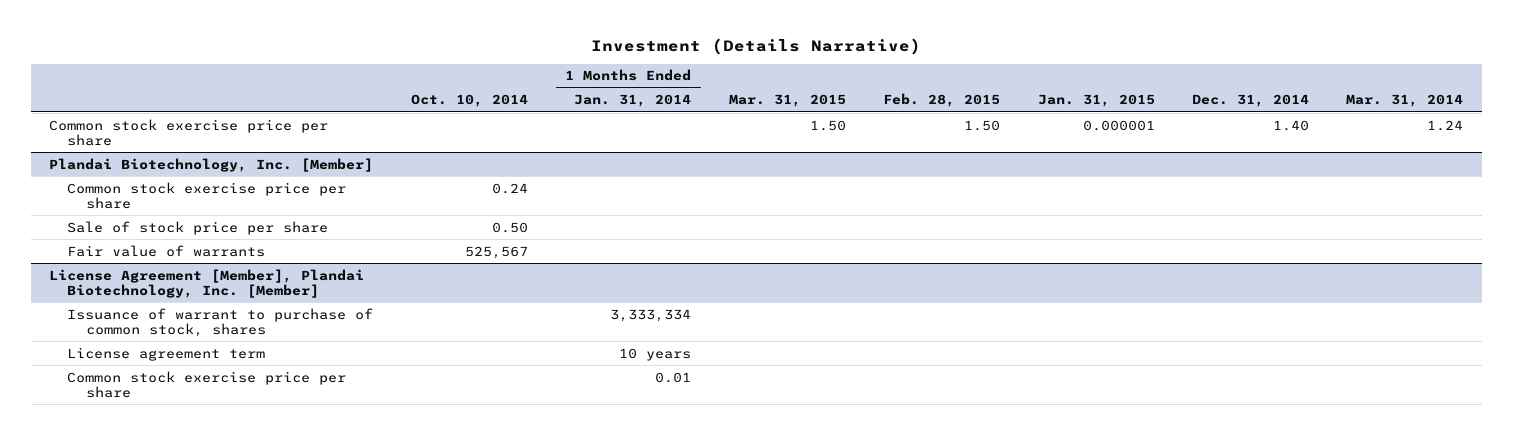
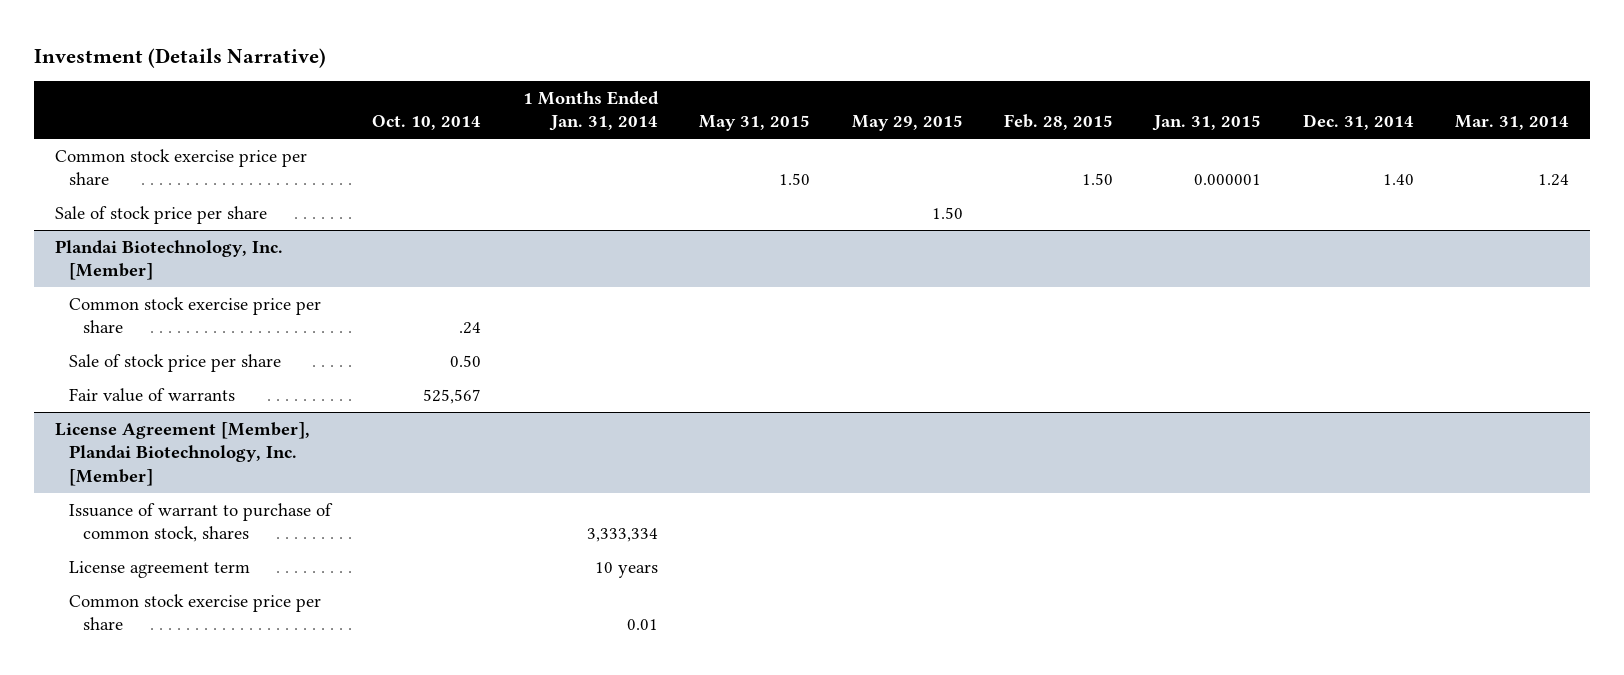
[728,94,846,108] Mar. 31, 2015 -> none
none -> [699,115,811,132] May 31, 2015
none -> [851,115,963,132] May 29, 2015
none -> [55,205,268,224] Sale of stock price per share
[491,182,528,194] 0.24 -> [459,322,482,335] .24

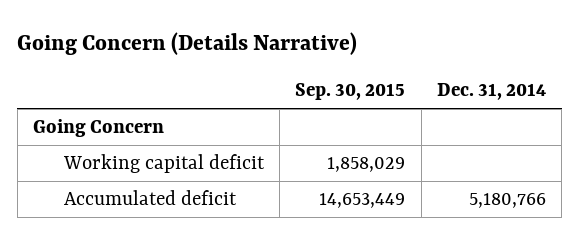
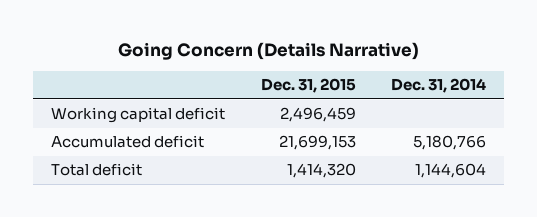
[295,83,406,101] Sep. 30, 2015 -> none
none -> [260,78,356,94] Dec. 31, 2015
[33,119,165,138] Going Concern -> none
none -> [50,163,142,177] Total deficit

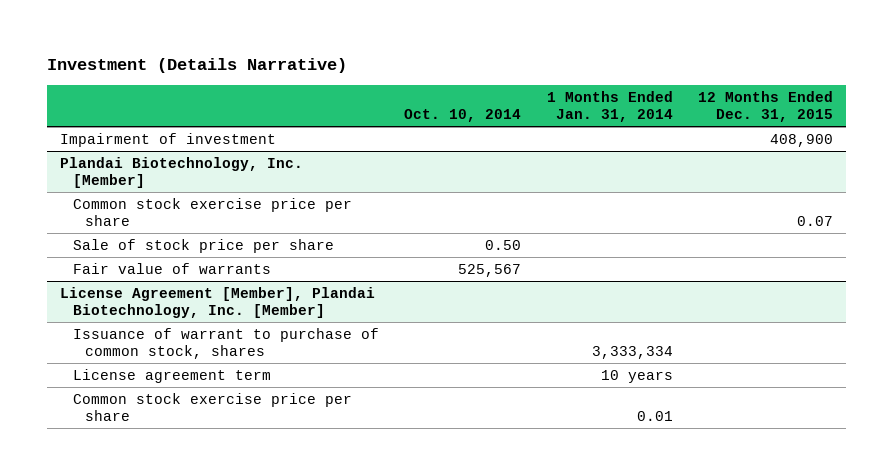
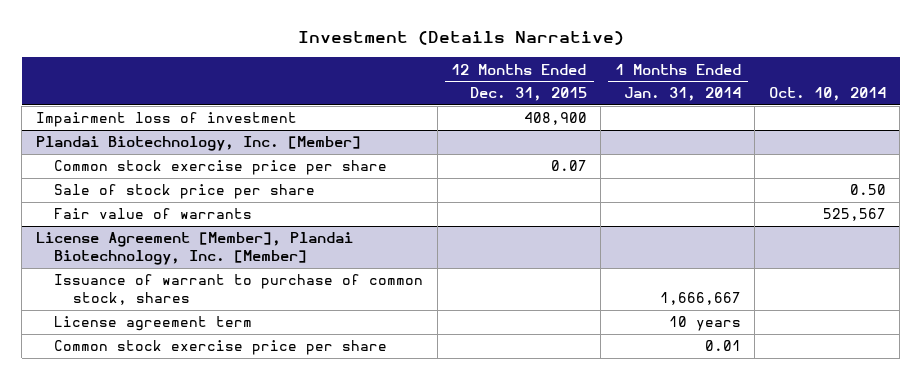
[60,132,277,147] Impairment of investment -> [35,112,297,128] Impairment loss of investment
[591,346,673,360] 3,333,334 -> [659,292,741,306] 1,666,667

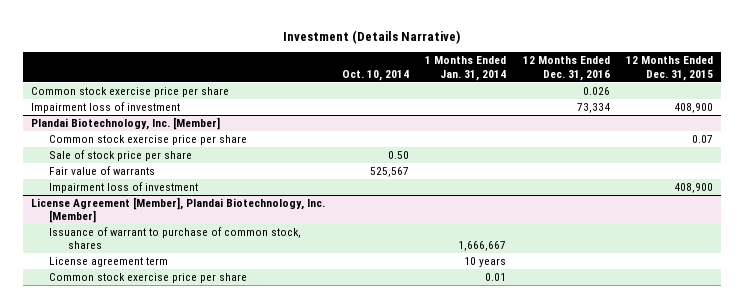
none -> [522,56,610,81] 12 Months Ended Dec. 31, 2016
none -> [31,87,230,98] Common stock exercise price per share
none -> [49,182,199,194] Impairment loss of investment

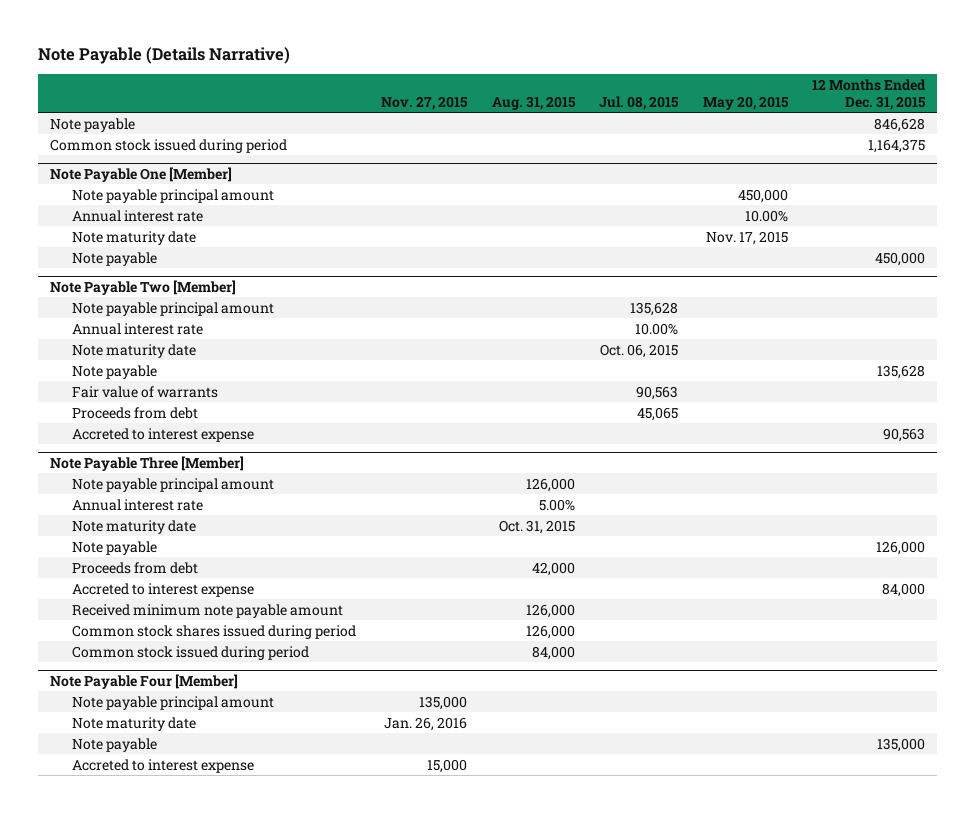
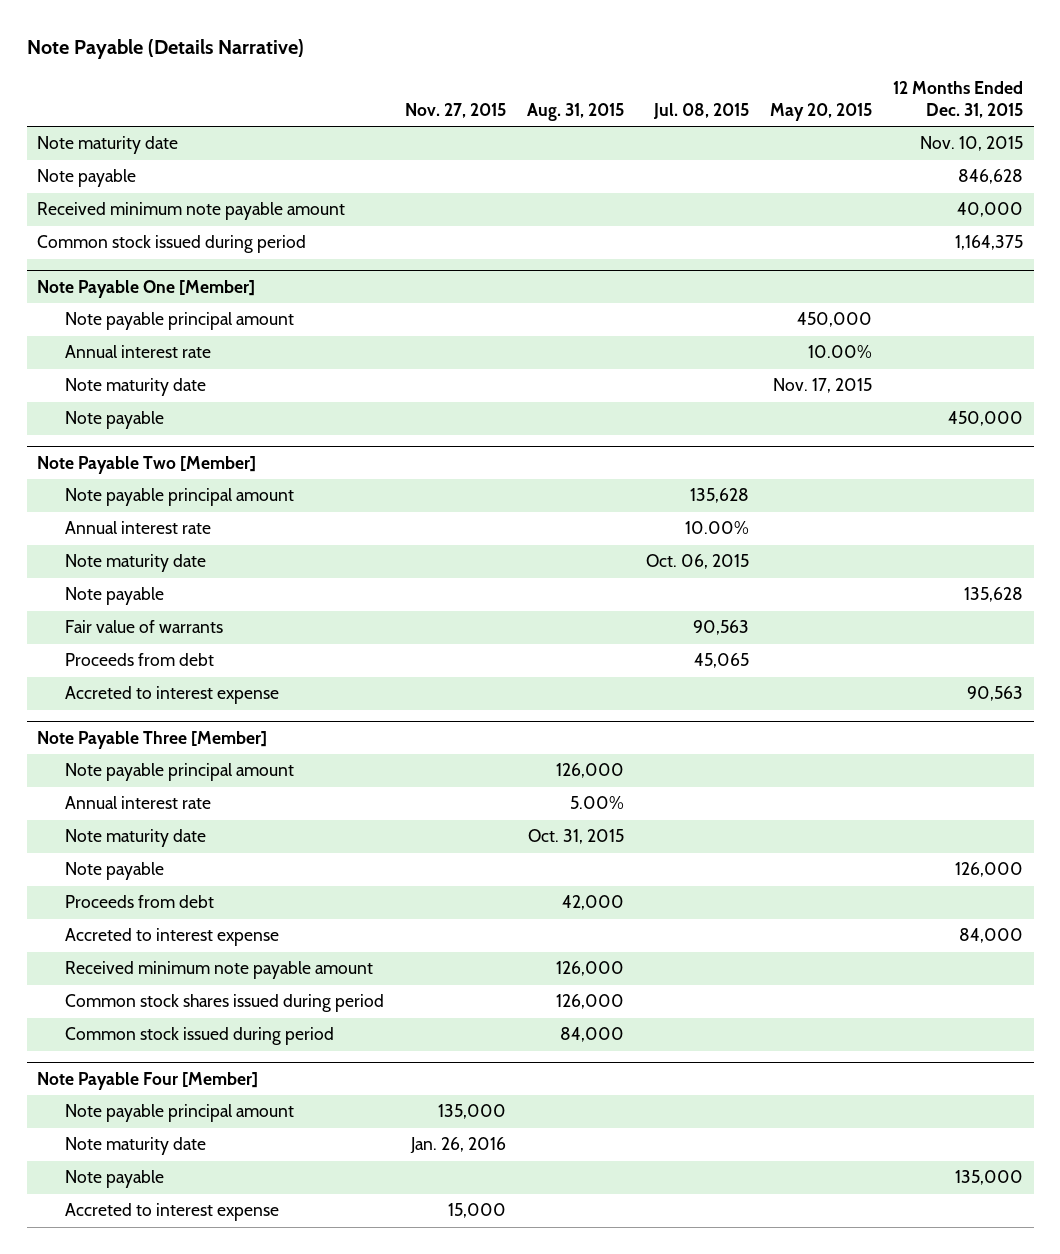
none -> [37,136,179,155] Note maturity date
none -> [37,202,346,221] Received minimum note payable amount

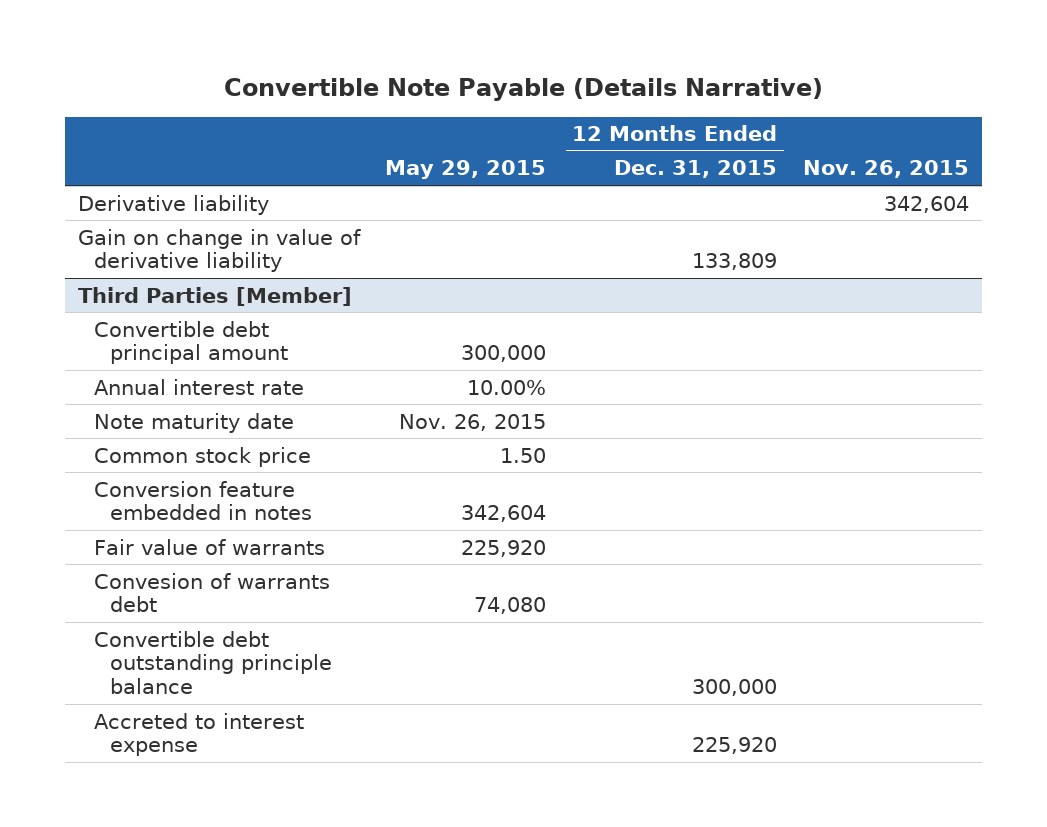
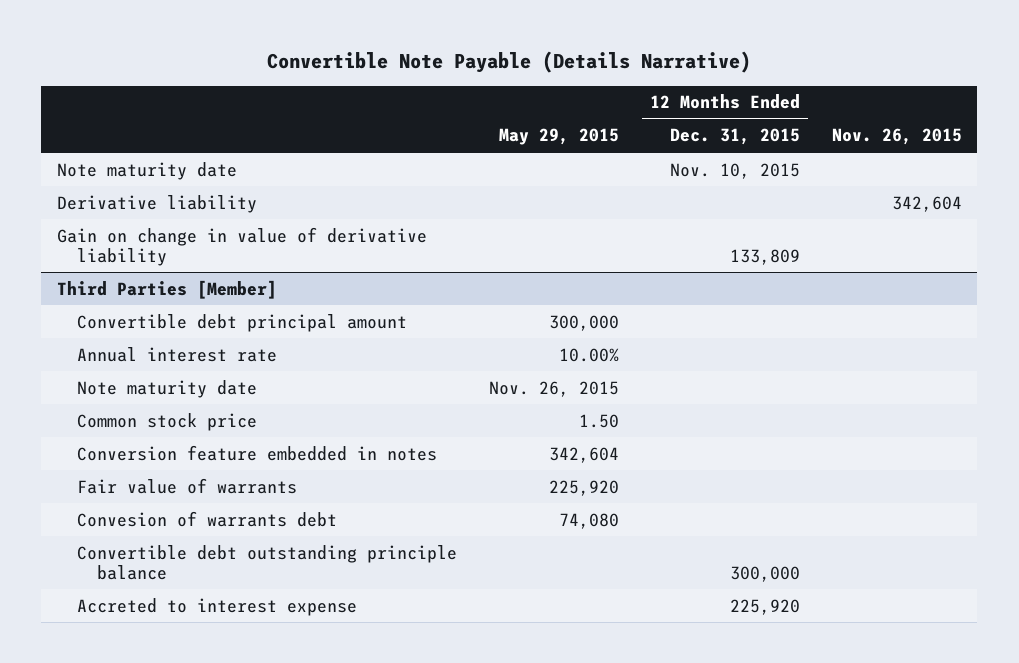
none -> [57,161,238,180] Note maturity date

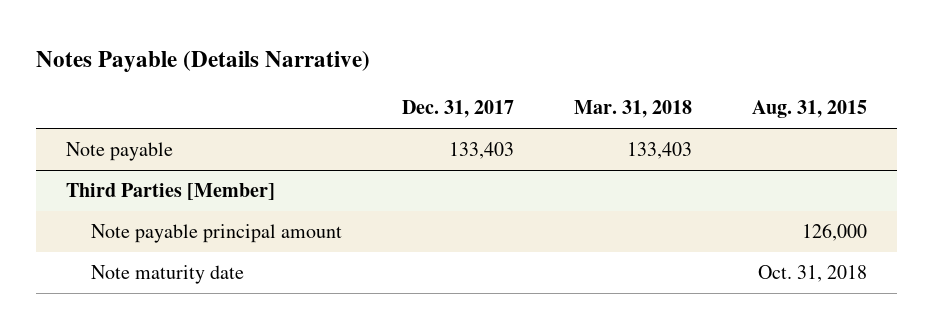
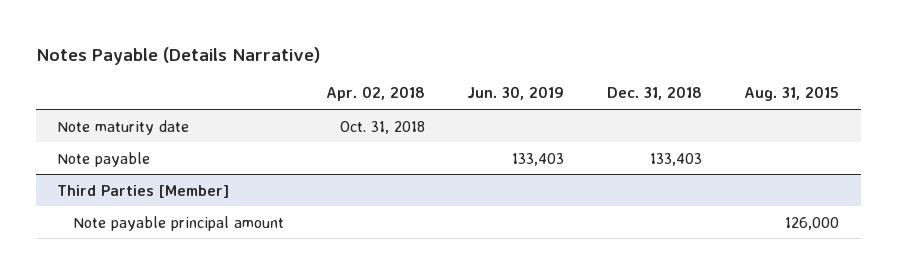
[402,100,515,119] Dec. 31, 2017 -> none
[574,100,693,119] Mar. 31, 2018 -> none
none -> [326,86,426,102] Apr. 02, 2018
none -> [467,86,565,101] Jun. 30, 2019
none -> [606,86,702,101] Dec. 31, 2018
none -> [57,119,190,135] Note maturity date
[91,265,245,285] Note maturity date -> none

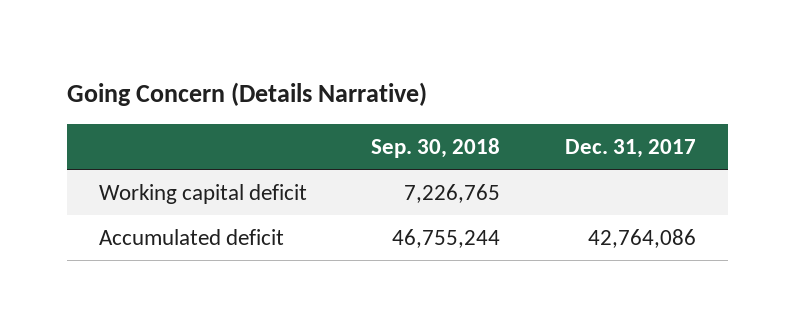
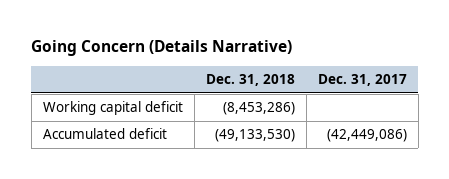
[371,138,501,159] Sep. 30, 2018 -> none
none -> [205,74,295,87] Dec. 31, 2018
[587,228,696,248] 42,764,086 -> [326,129,407,143] (42,449,086)

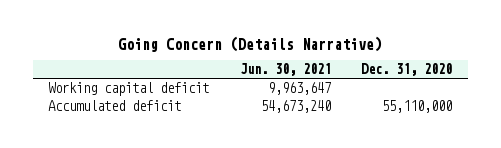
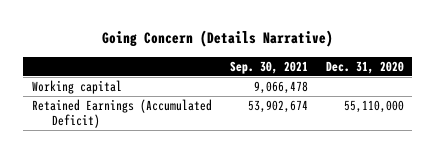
[239,63,331,77] Jun. 30, 2021 -> none
none -> [229,60,308,74] Sep. 30, 2021
[48,81,210,96] Working capital deficit -> [32,80,123,95] Working capital
[48,99,182,111] Accumulated deficit -> [32,99,213,129] Retained Earnings (Accumulated Deficit)

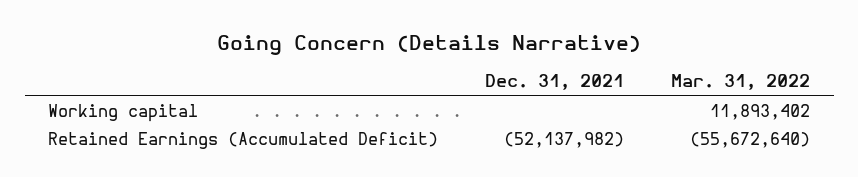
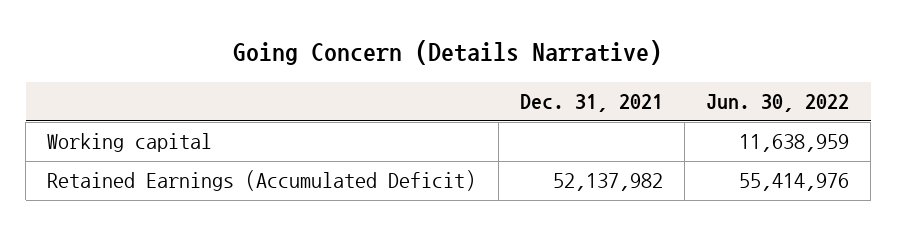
[671,74,811,91] Mar. 31, 2022 -> none
none -> [706,94,850,113] Jun. 30, 2022
[504,131,625,148] (52,137,982) -> [552,173,663,192] 52,137,982

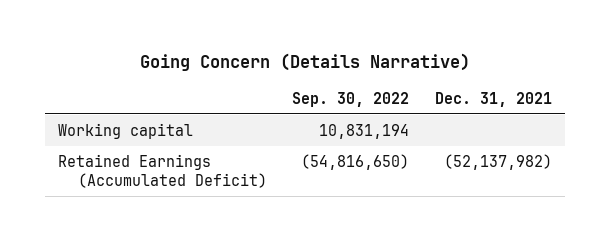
[706,94,850,113] Jun. 30, 2022 -> none
none -> [292,91,410,107] Sep. 30, 2022
[552,173,663,192] 52,137,982 -> [444,153,553,170] (52,137,982)

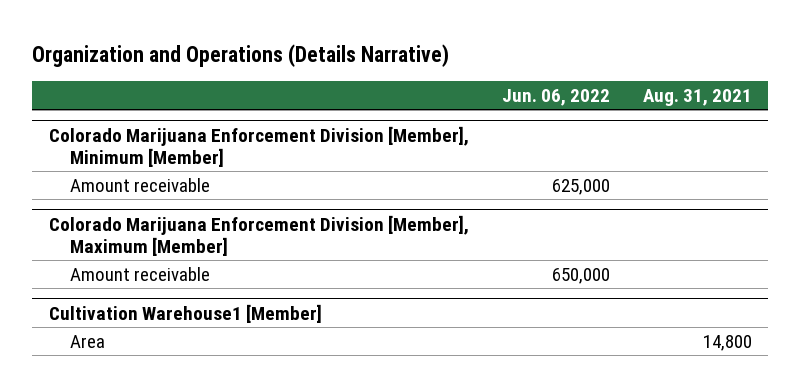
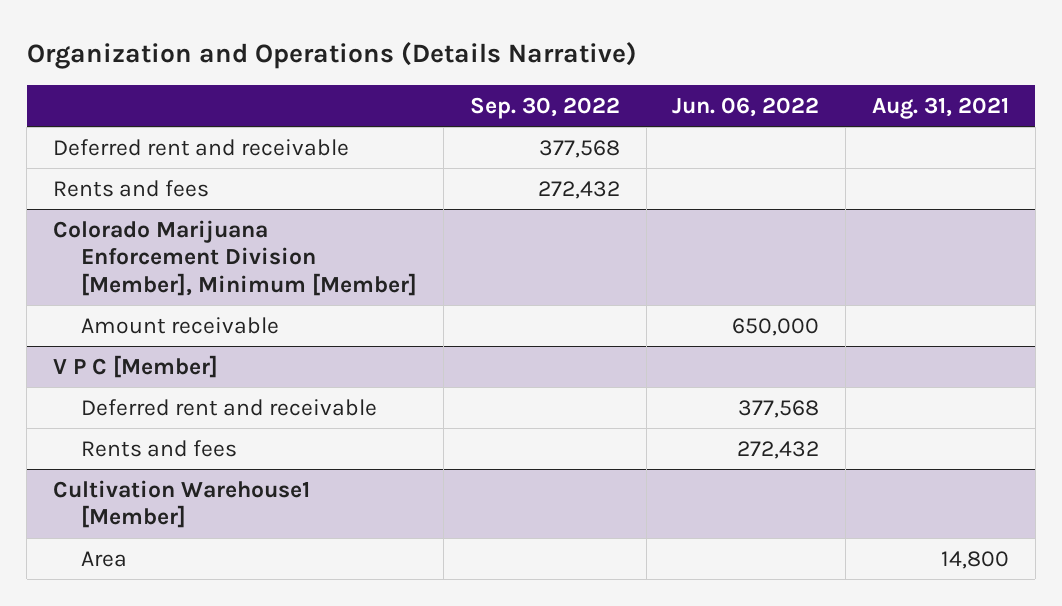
none -> [469,96,620,119] Sep. 30, 2022
none -> [52,138,349,156] Deferred rent and receivable
none -> [52,179,209,197] Rents and fees
[48,214,469,256] Colorado Marijuana Enforcement Division [Member], Maximum [Member] -> none
[69,266,210,281] Amount receivable -> none
[551,178,610,195] 625,000 -> [732,317,820,336] 650,000
none -> [52,354,218,378] V P C [Member]
none -> [81,398,378,416] Deferred rent and receivable
none -> [81,439,238,457] Rents and fees

